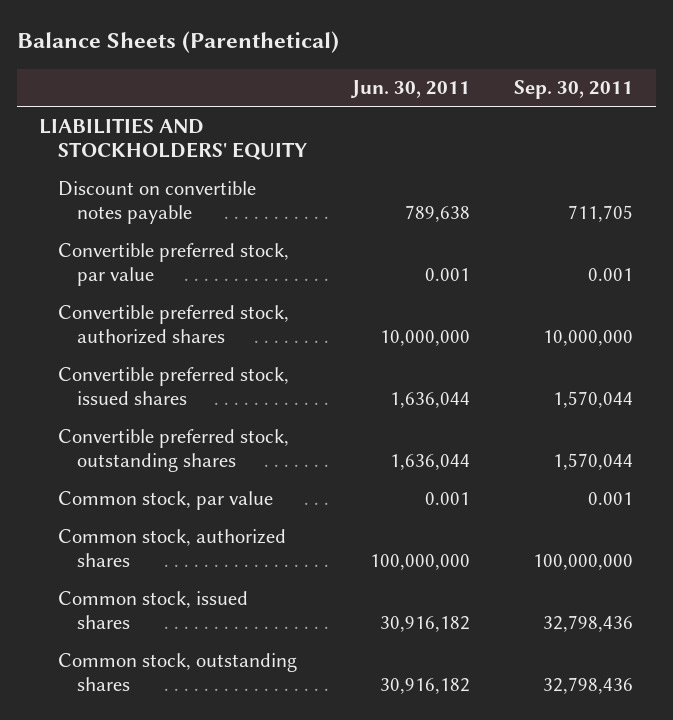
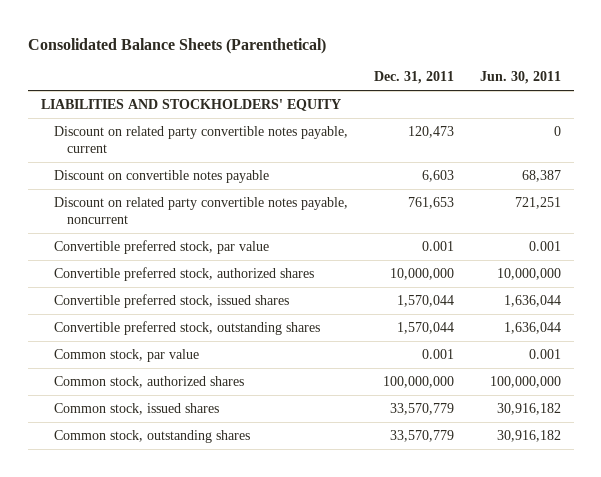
[16,31,339,54] Balance Sheets (Parenthetical) -> [27,37,326,54] Consolidated Balance Sheets (Parenthetical)
[514,80,634,100] Sep. 30, 2011 -> none
none -> [373,71,454,85] Dec. 31, 2011
none -> [53,125,348,154] Discount on related party convertible notes payable, current
[404,204,470,222] 789,638 -> [521,169,561,182] 68,387
none -> [53,196,348,225] Discount on related party convertible notes payable, noncurrent

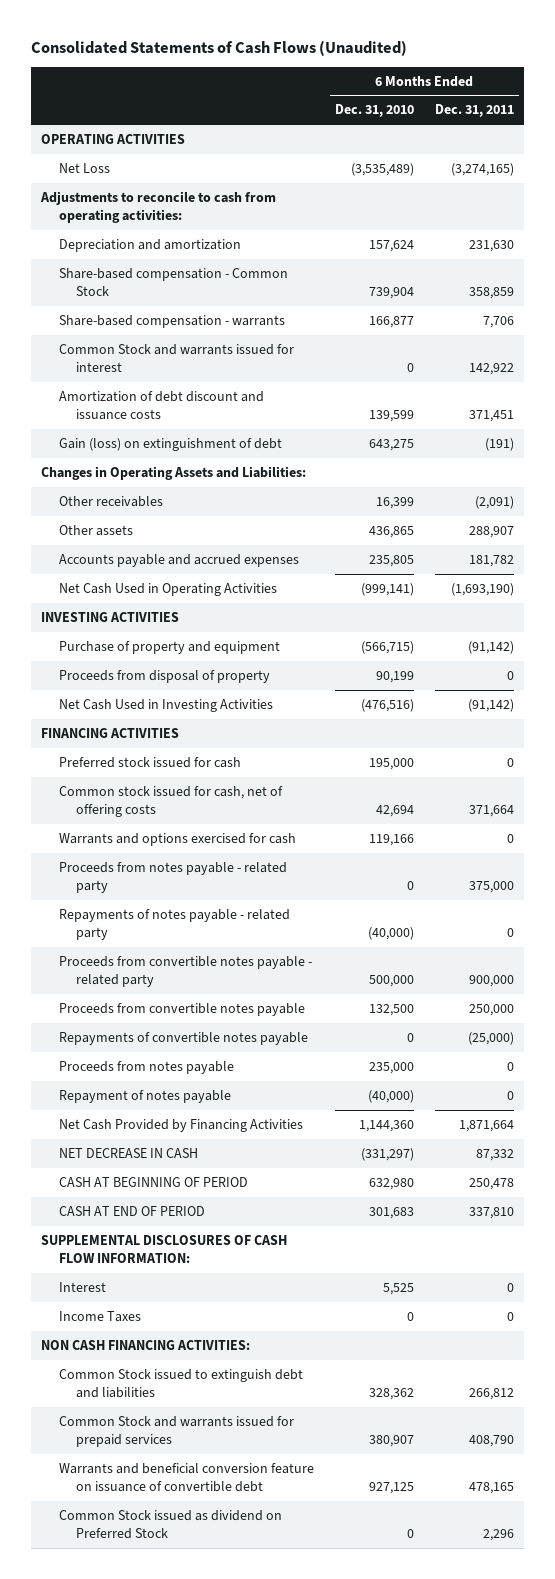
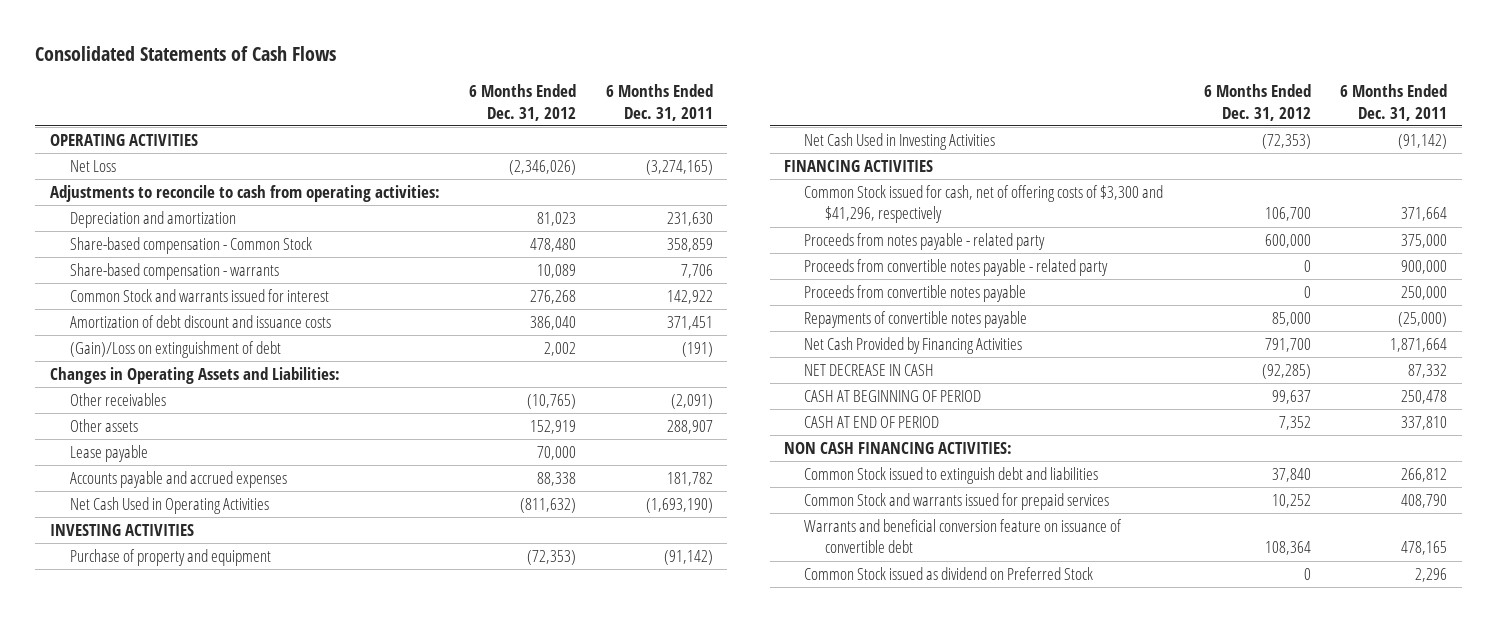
[30,39,407,56] Consolidated Statements of Cash Flows (Unaudited) -> [35,46,337,62] Consolidated Statements of Cash Flows
[334,104,414,118] Dec. 31, 2010 -> none
none -> [469,84,577,121] 6 Months Ended Dec. 31, 2012
[58,438,282,452] Gain (loss) on extinguishment of debt -> [69,341,281,359] (Gain)/Loss on extinguishment of debt
none -> [69,445,148,463] Lease payable
[58,670,270,684] Proceeds from disposal of property -> none
[58,757,241,769] Preferred stock issued for cash -> none
[58,833,296,847] Warrants and options exercised for cash -> none
[58,786,283,818] Common stock issued for cash, net of offering costs -> [804,185,1164,224] Common Stock issued for cash, net of offering costs of $3,300 and $41,296, respectively
[58,909,290,941] Repayments of notes payable - related party -> none
[58,1061,234,1075] Proceeds from notes payable -> none
[58,1090,231,1104] Repayment of notes payable -> none
[41,1235,288,1264] SUPPLEMENTAL DISCLOSURES OF CASH FLOW INFORMATION: -> none
[58,1282,106,1293] Interest -> none
[58,1311,141,1323] Income Taxes -> none

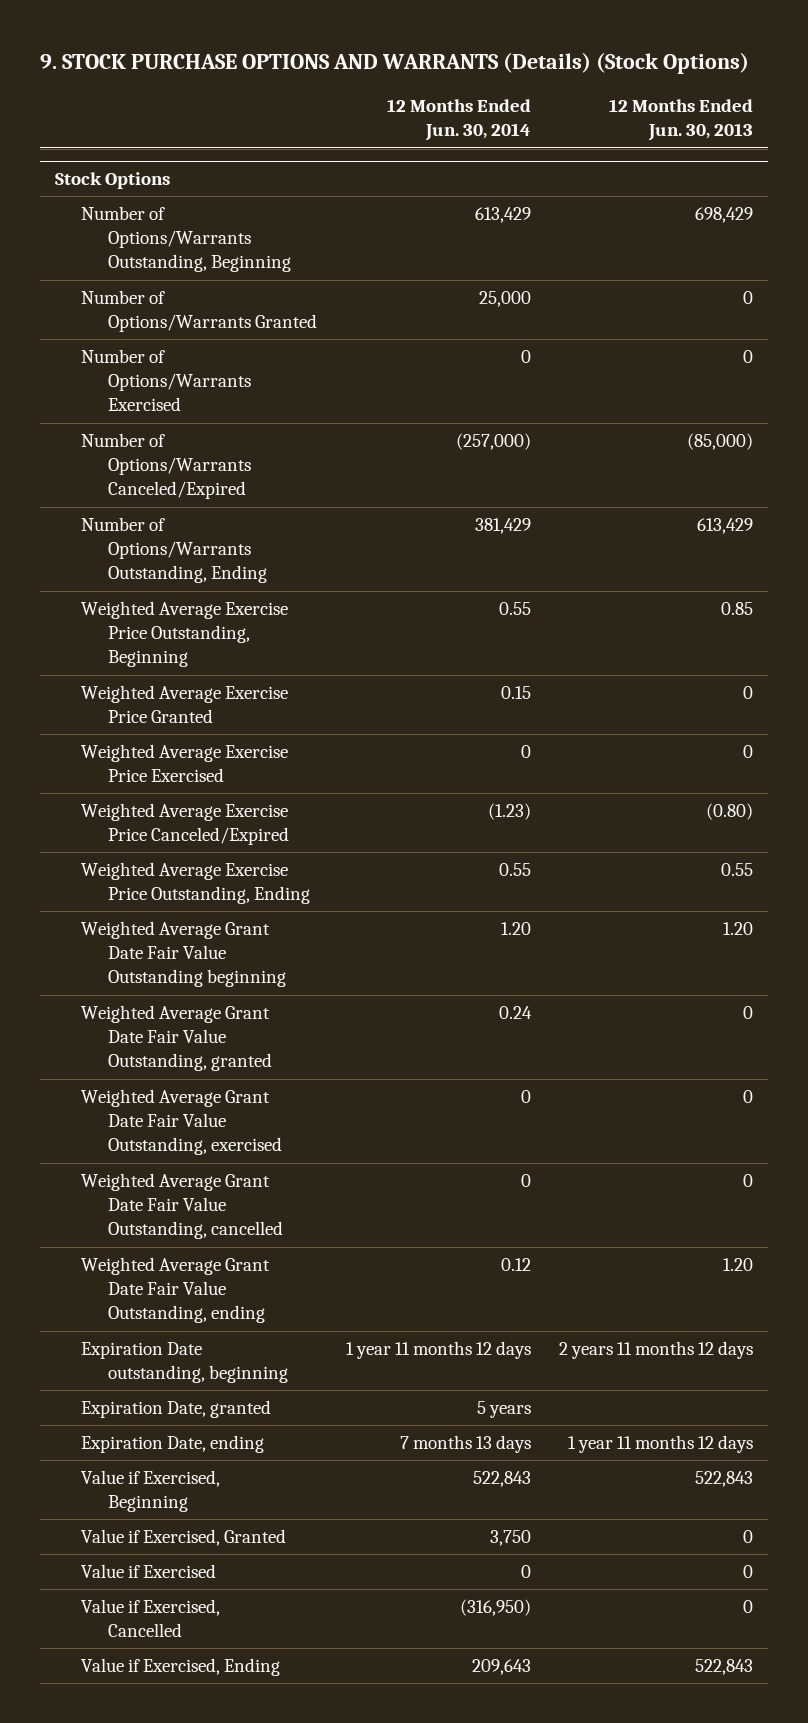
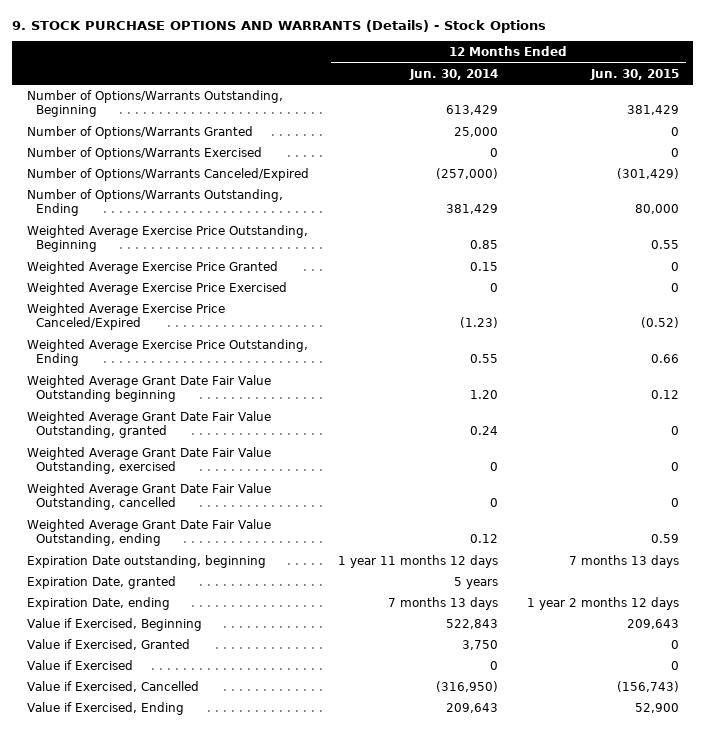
[40,52,750,75] 9. STOCK PURCHASE OPTIONS AND WARRANTS (Details) (Stock Options) -> [12,20,547,34] 9. STOCK PURCHASE OPTIONS AND WARRANTS (Details) - Stock Options
[609,99,754,142] 12 Months Ended Jun. 30, 2013 -> none
none -> [589,68,679,80] Jun. 30, 2015
[54,172,170,190] Stock Options -> none
[498,602,531,616] 0.55 -> [469,240,498,250] 0.85

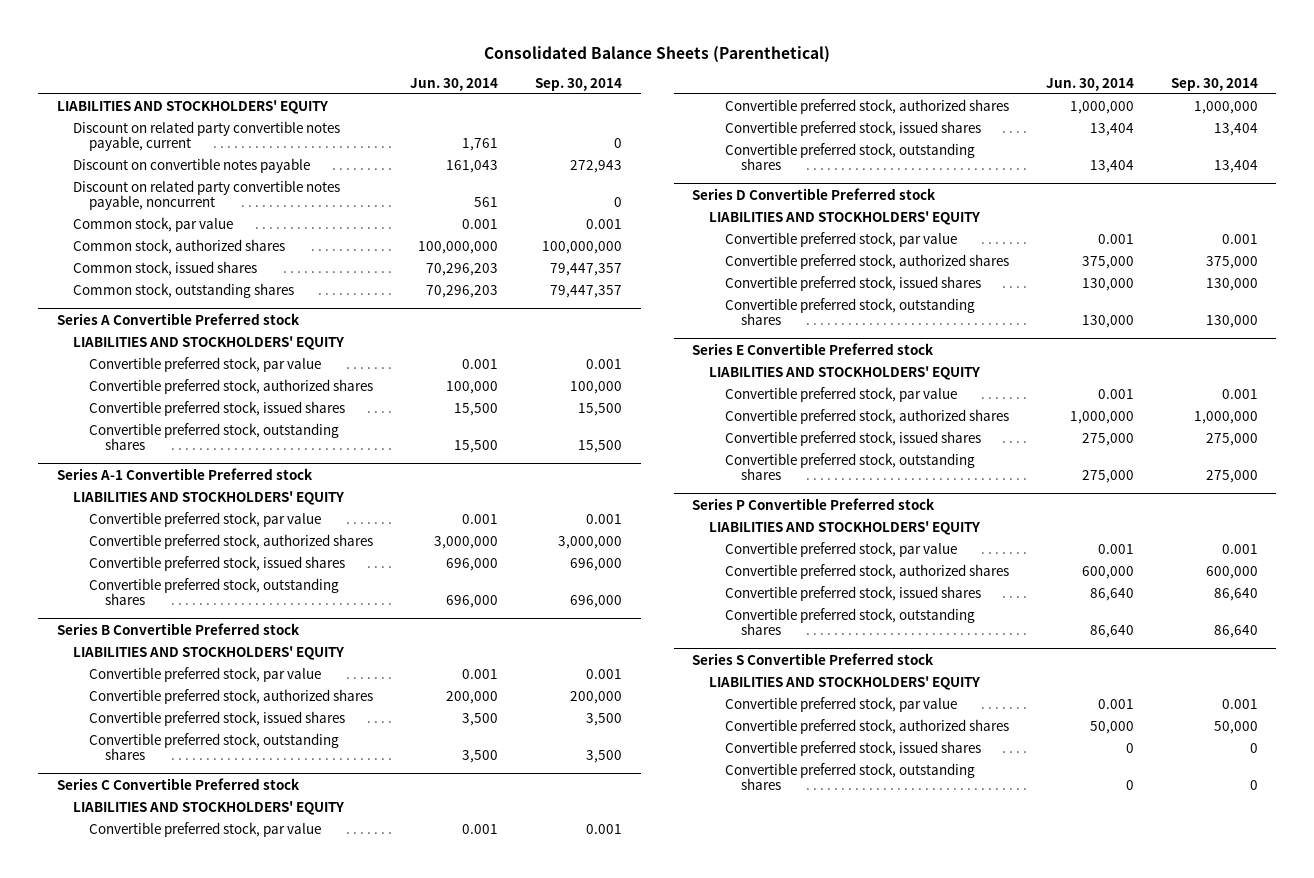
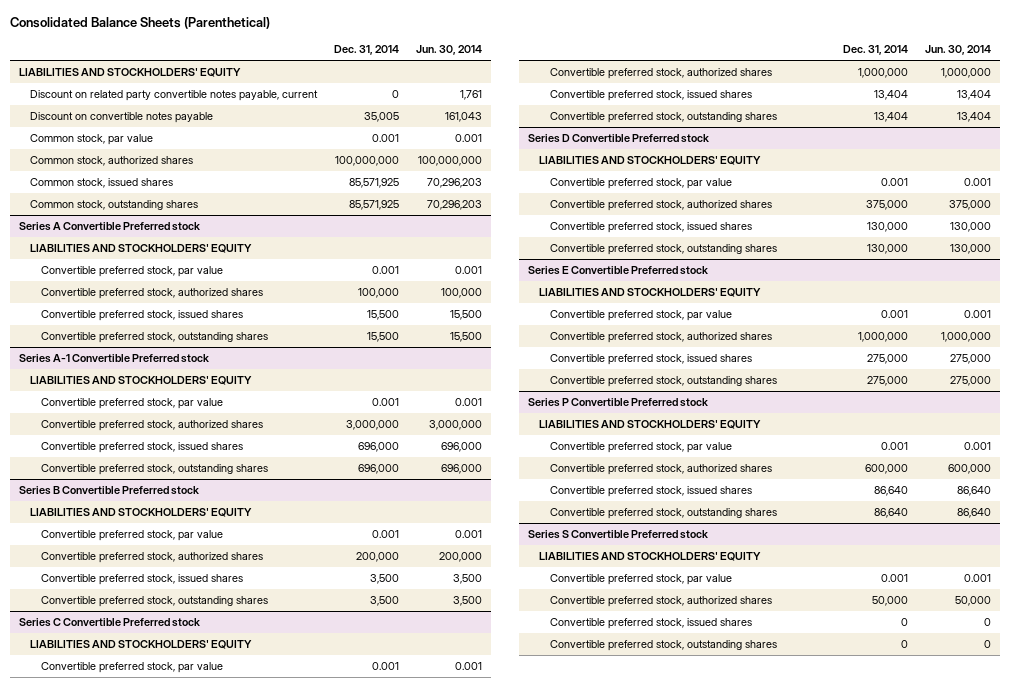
[535,77,623,91] Sep. 30, 2014 -> none
none -> [334,45,400,56] Dec. 31, 2014
[72,179,340,211] Discount on related party convertible notes payable, noncurrent -> none

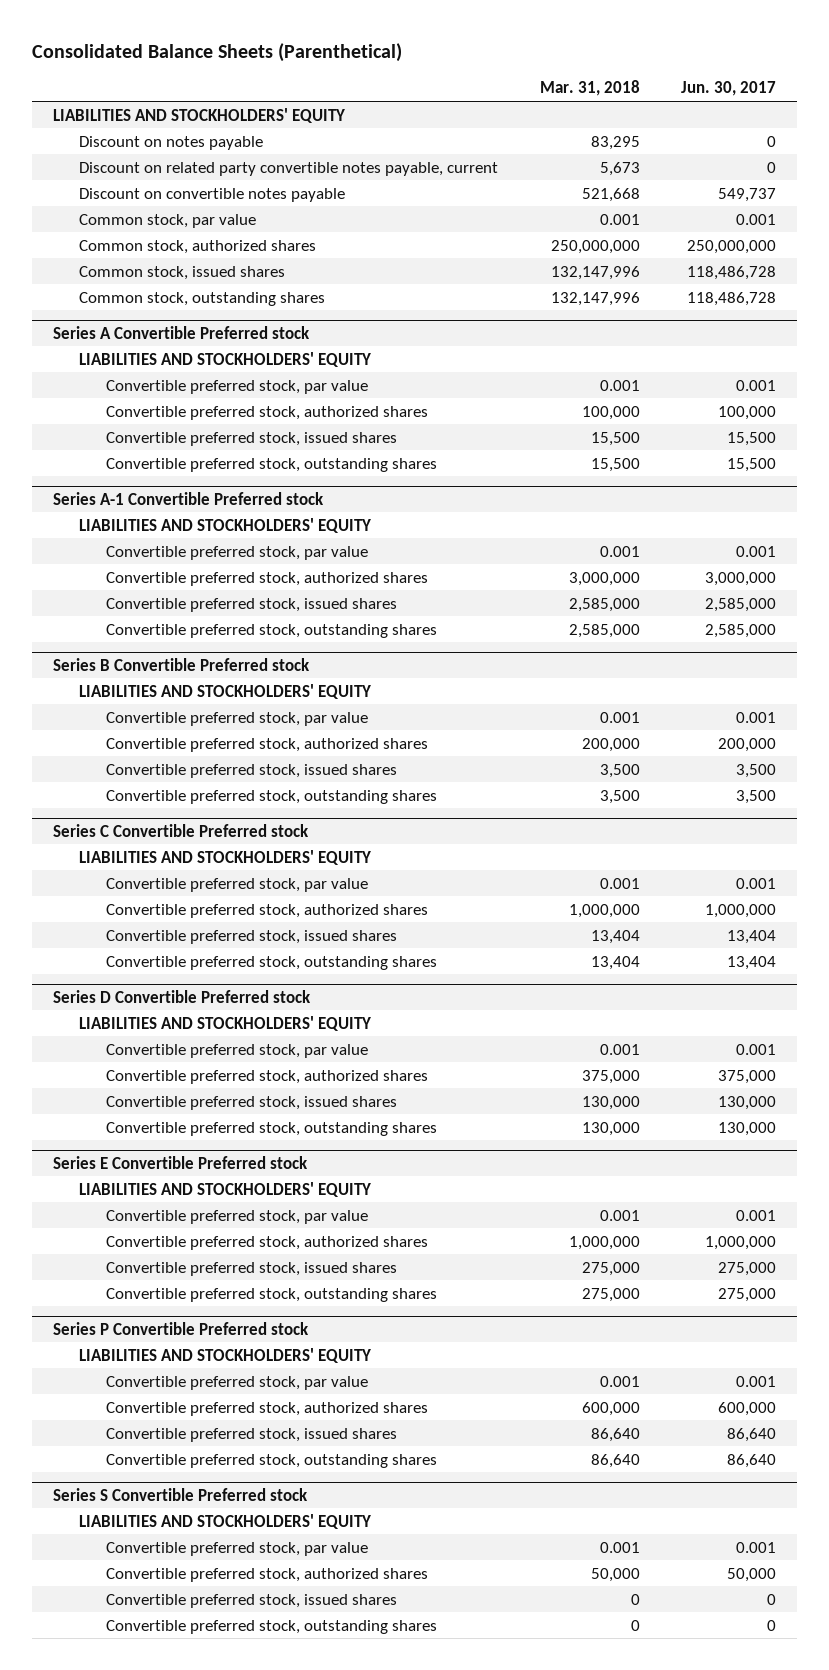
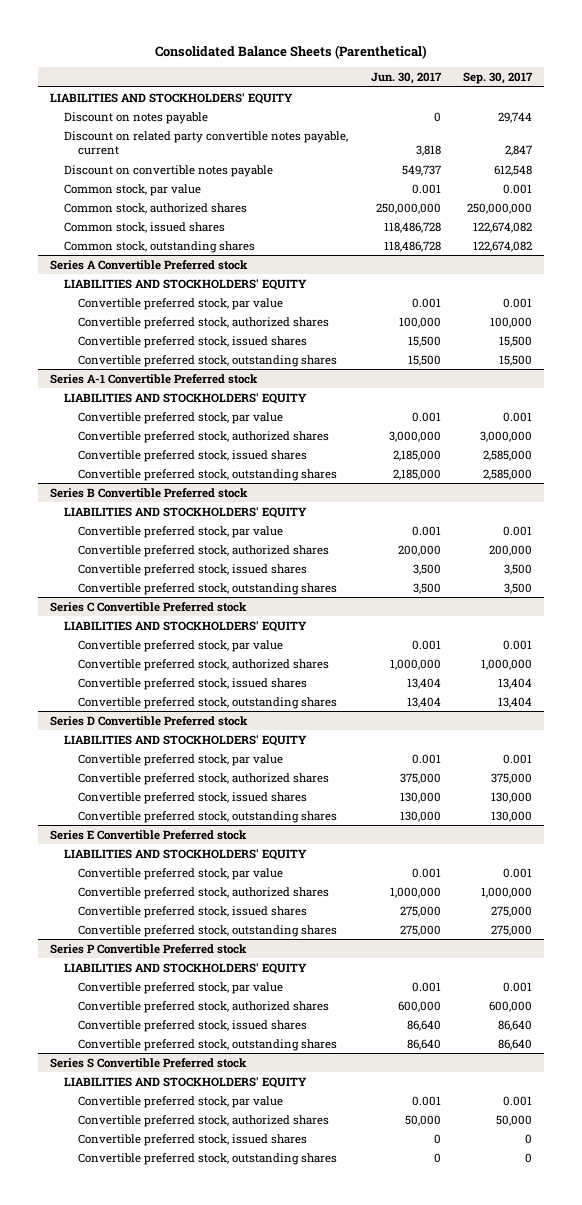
[539,80,640,97] Mar. 31, 2018 -> none
none -> [463,72,534,85] Sep. 30, 2017
[766,161,776,173] 0 -> [415,145,441,157] 3,818
[704,597,776,612] 2,585,000 -> [392,449,441,461] 2,185,000
[704,623,776,638] 2,585,000 -> [392,468,441,480] 2,185,000

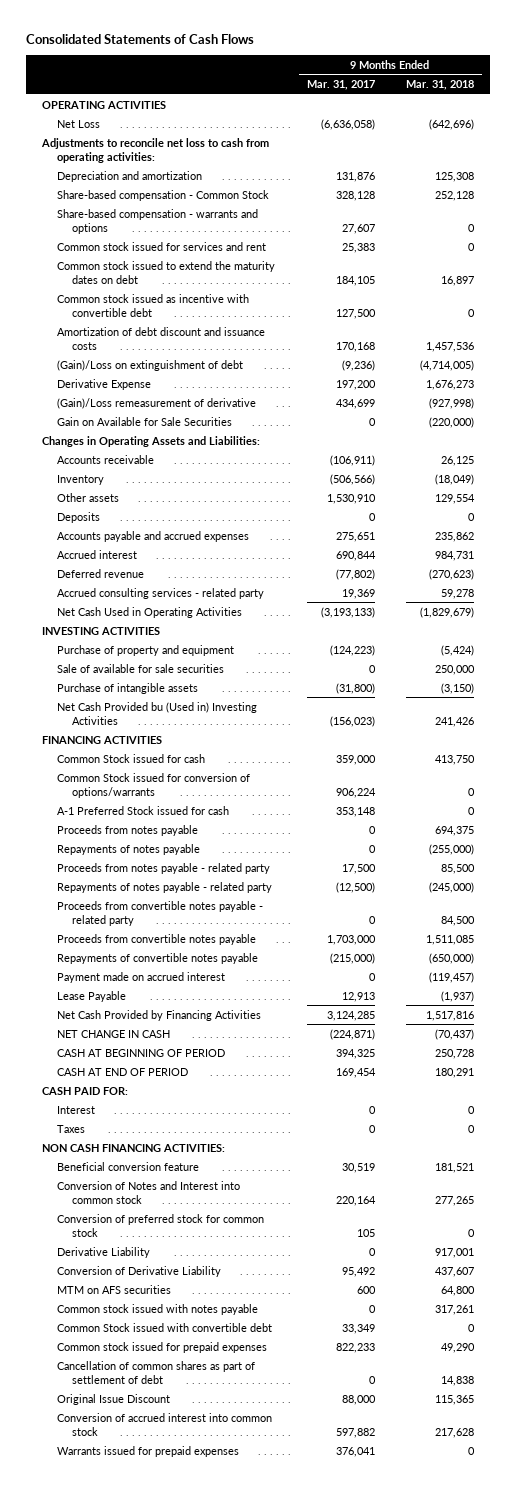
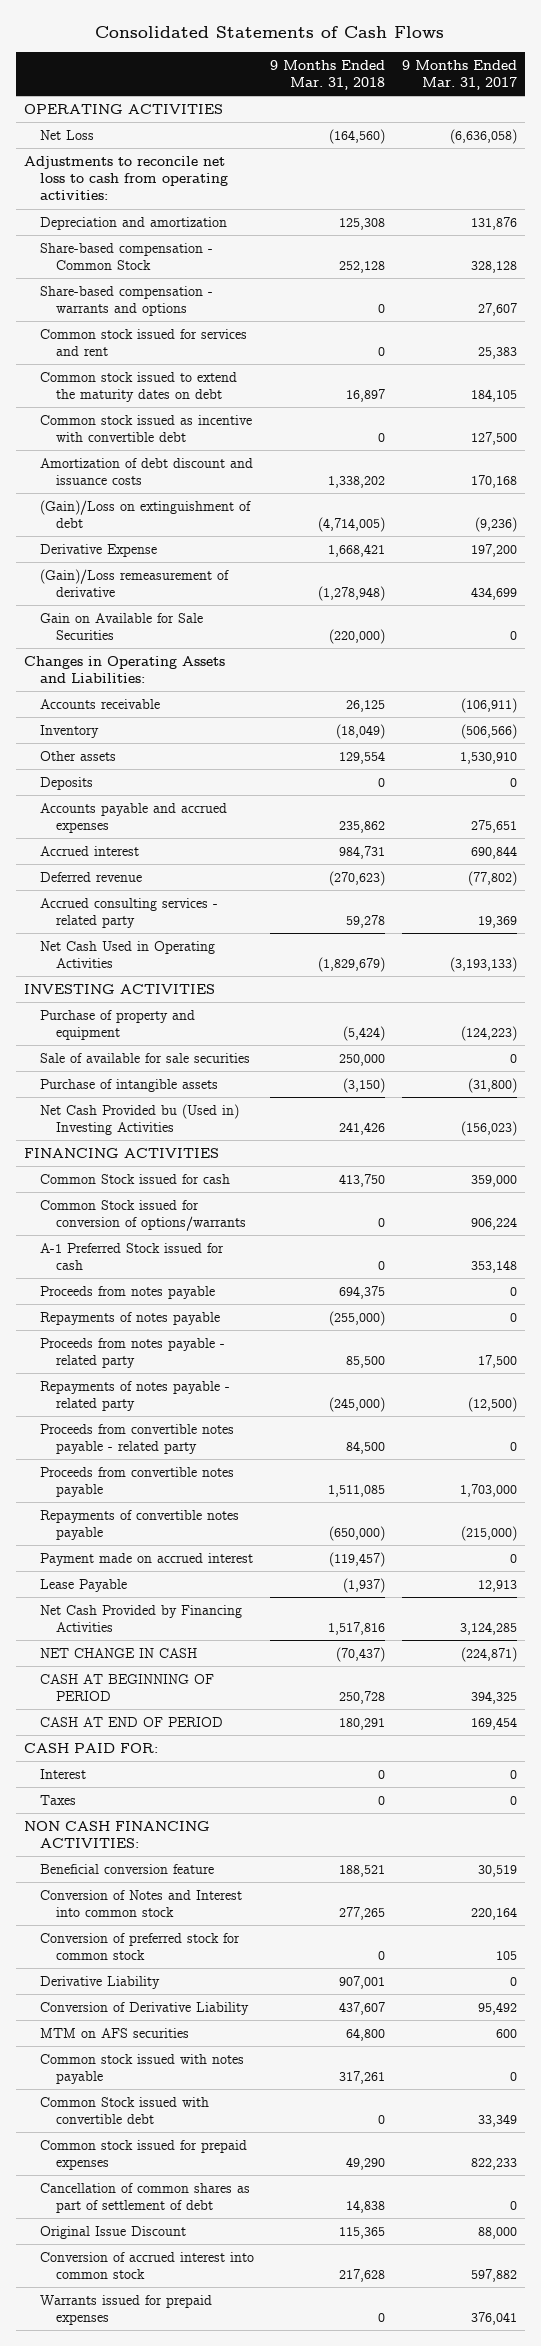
[428,118,474,130] (642,696) -> [329,128,386,144] (164,560)
[425,341,474,352] 1,457,536 -> [328,476,386,489] 1,338,202
[425,379,474,390] 1,676,273 -> [328,543,386,557] 1,668,421
[428,397,474,409] (927,998) -> [318,586,386,602] (1,278,948)
[434,1162,474,1173] 181,521 -> [339,1864,386,1877] 188,521
[434,1247,474,1258] 917,001 -> [339,1975,386,1989] 907,001

